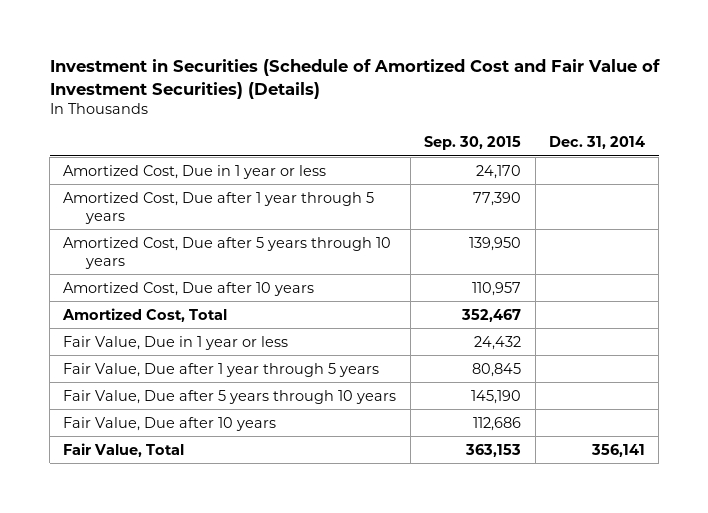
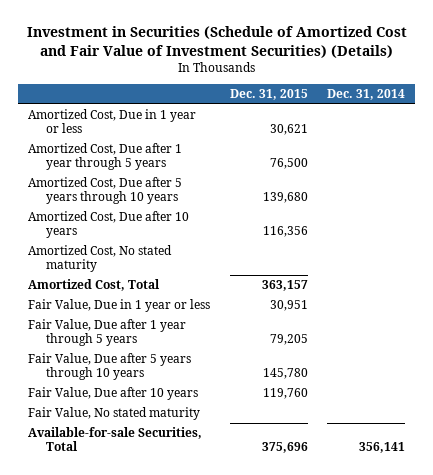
[424,136,522,151] Sep. 30, 2015 -> none
none -> [229,89,308,101] Dec. 31, 2015
none -> [28,245,173,273] Amortized Cost, No stated maturity
none -> [28,407,201,421] Fair Value, No stated maturity
[63,442,185,457] Fair Value, Total -> [28,427,203,452] Available-for-sale Securities, Total

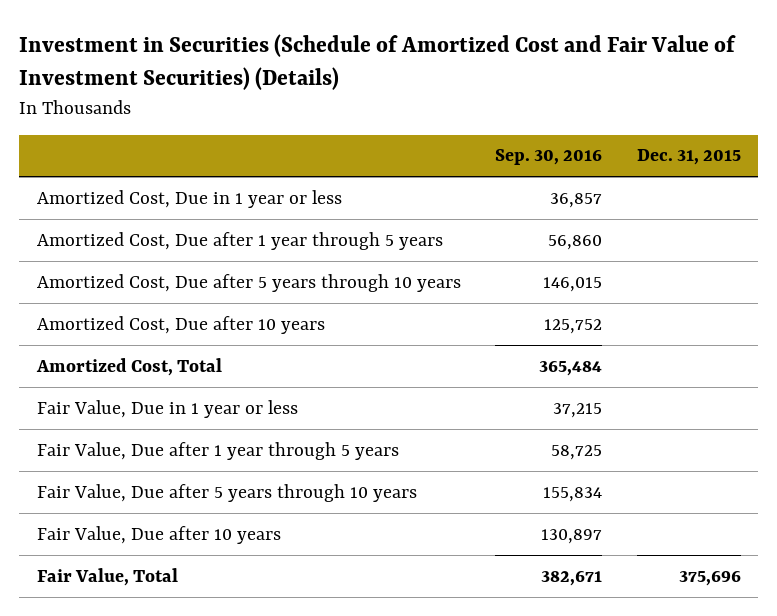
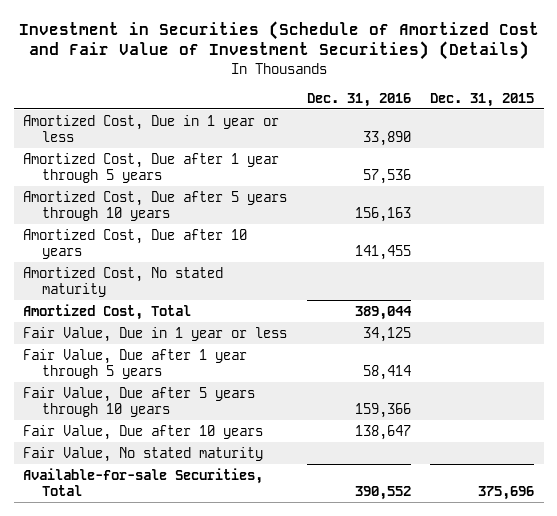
[495,149,603,166] Sep. 30, 2016 -> none
none -> [306,92,411,107] Dec. 31, 2016
none -> [23,266,224,297] Amortized Cost, No stated maturity
none -> [23,446,264,462] Fair Value, No stated maturity
[36,567,178,586] Fair Value, Total -> [23,467,264,496] Available-for-sale Securities, Total

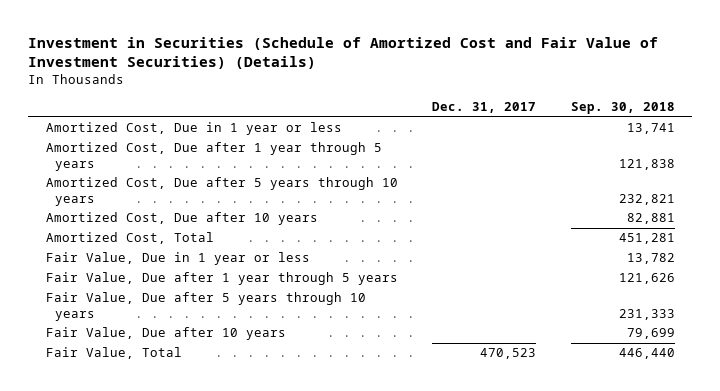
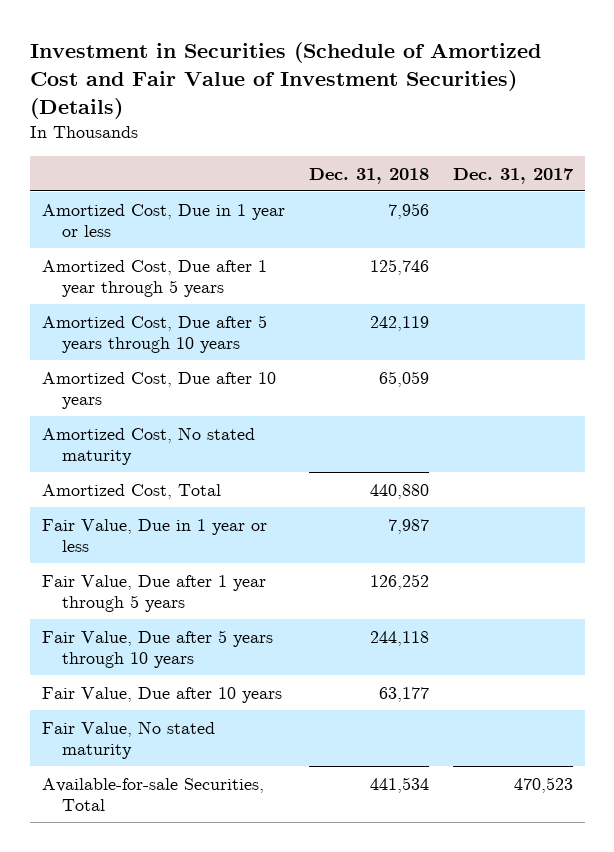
[570,102,675,115] Sep. 30, 2018 -> none
none -> [308,167,429,184] Dec. 31, 2018
none -> [41,426,255,465] Amortized Cost, No stated maturity
none -> [41,720,215,759] Fair Value, No stated maturity
[45,347,182,360] Fair Value, Total -> [41,777,264,811] Available-for-sale Securities, Total

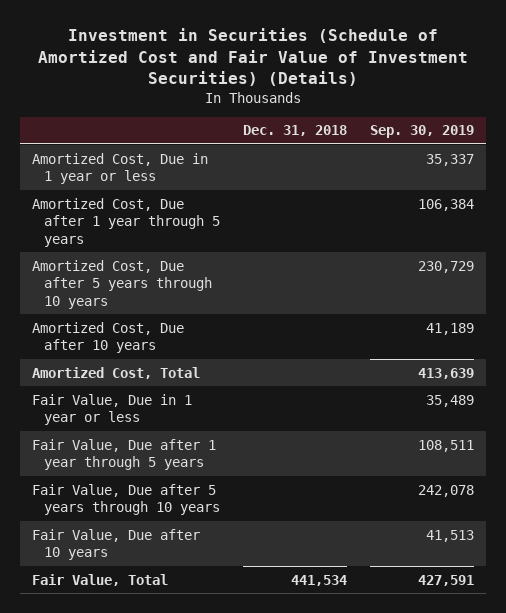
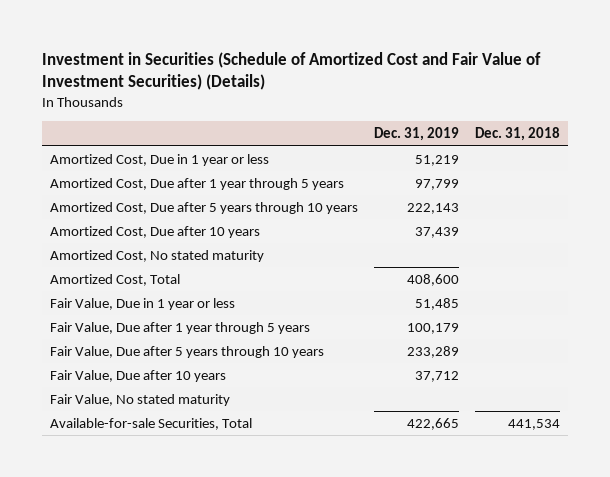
[370,125,475,139] Sep. 30, 2019 -> none
none -> [374,127,460,142] Dec. 31, 2019
none -> [50,249,265,262] Amortized Cost, No stated maturity
none -> [50,393,231,406] Fair Value, No stated maturity
[31,573,168,586] Fair Value, Total -> [50,417,253,430] Available-for-sale Securities, Total

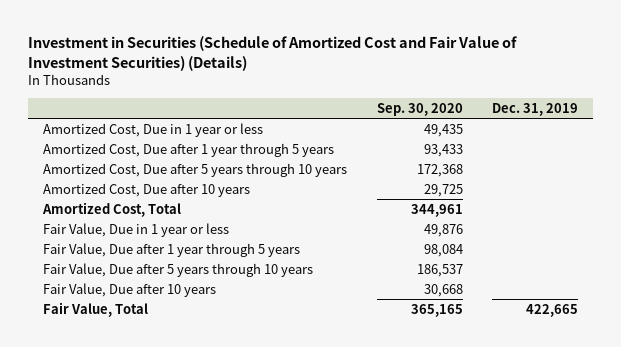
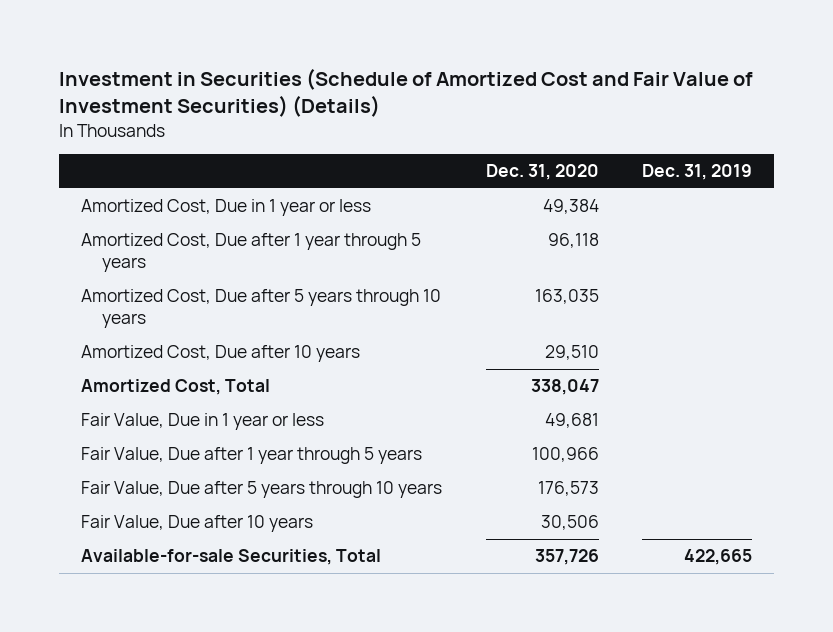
[376,102,463,116] Sep. 30, 2020 -> none
none -> [485,164,599,181] Dec. 31, 2020
[43,301,149,317] Fair Value, Total -> [81,549,382,566] Available-for-sale Securities, Total

